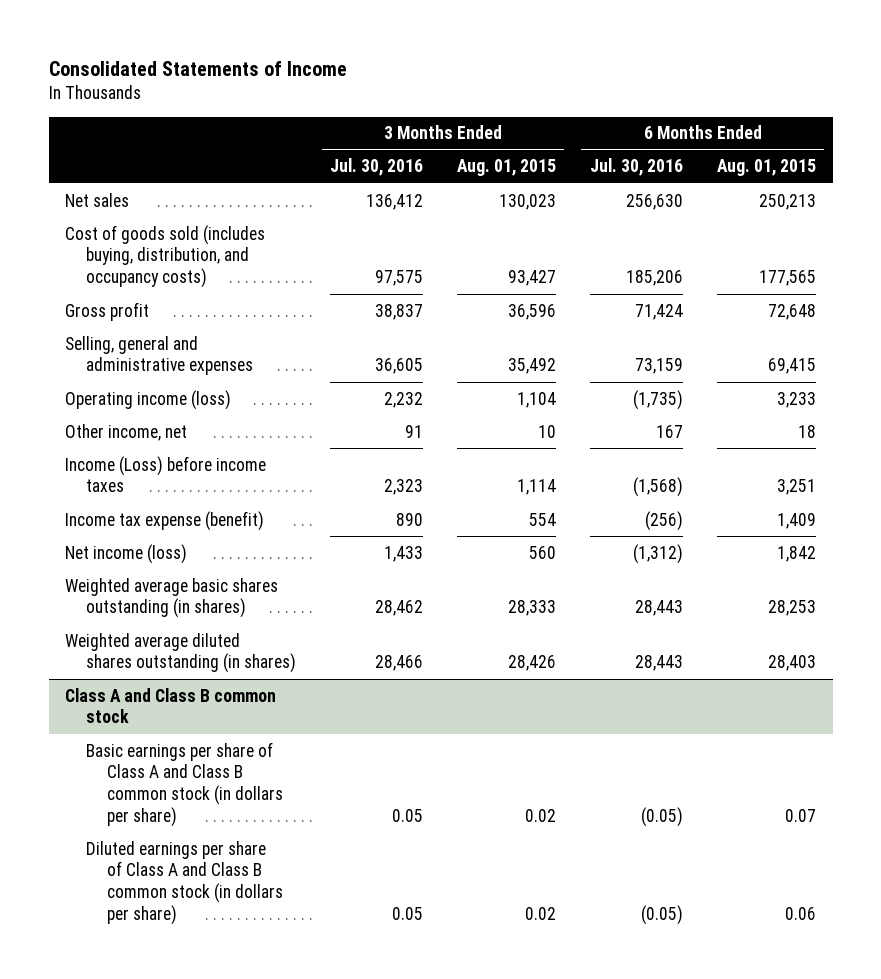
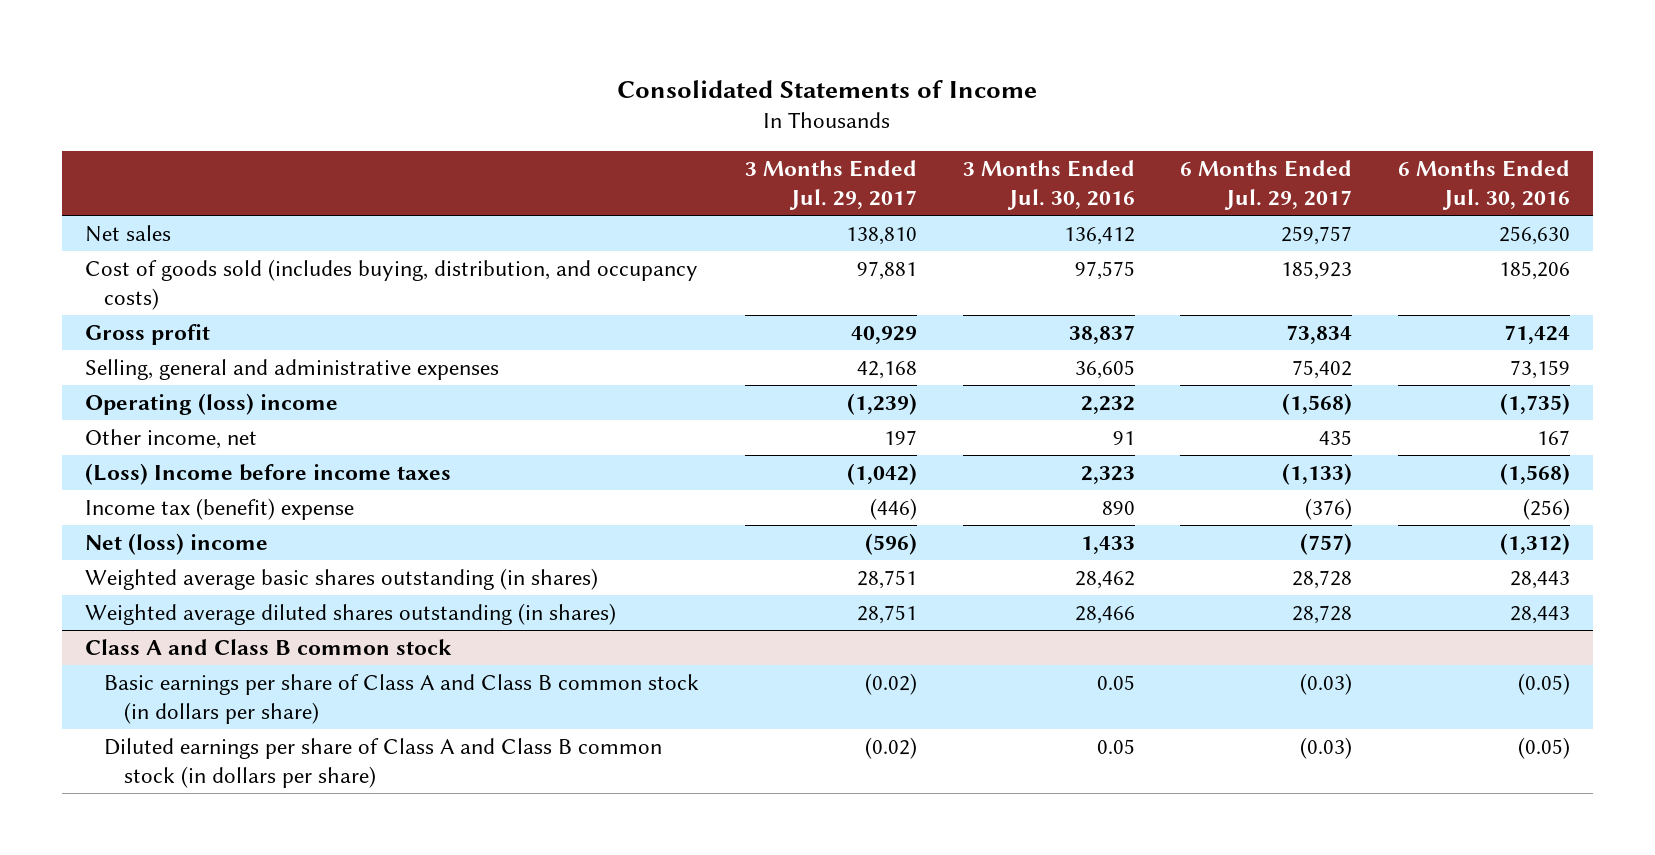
[456,159,556,177] Aug. 01, 2015 -> none
[716,159,816,177] Aug. 01, 2015 -> none
none -> [745,160,918,210] 3 Months Ended Jul. 29, 2017
none -> [1180,160,1353,210] 6 Months Ended Jul. 29, 2017
[65,389,232,410] Operating income (loss) -> [84,392,338,415] Operating (loss) income
[65,455,267,493] Income (Loss) before income taxes -> [84,462,451,485] (Loss) Income before income taxes
[65,510,265,531] Income tax expense (benefit) -> [84,497,354,520] Income tax (benefit) expense
[65,543,188,564] Net income (loss) -> [84,532,268,555] Net (loss) income

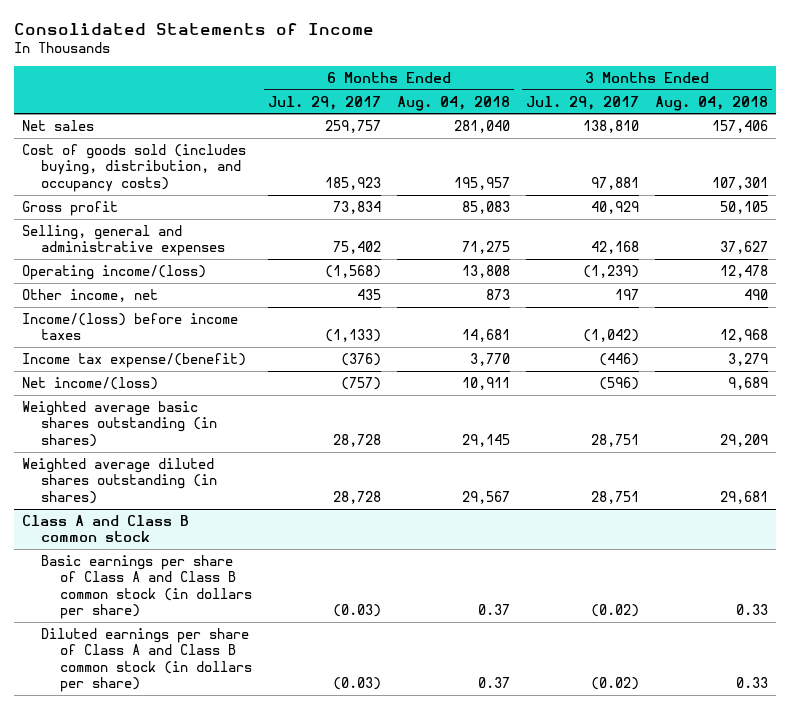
[962,160,1135,210] 3 Months Ended Jul. 30, 2016 -> none
[1397,160,1570,210] 6 Months Ended Jul. 30, 2016 -> none
none -> [397,95,511,111] Aug. 04, 2018
none -> [654,95,768,111] Aug. 04, 2018
[84,392,338,415] Operating (loss) income -> [21,264,206,280] Operating income/(loss)
[84,462,451,485] (Loss) Income before income taxes -> [21,312,238,341] Income/(loss) before income taxes
[84,497,354,520] Income tax (benefit) expense -> [21,352,246,368] Income tax expense/(benefit)
[84,532,268,555] Net (loss) income -> [21,376,158,390] Net income/(loss)

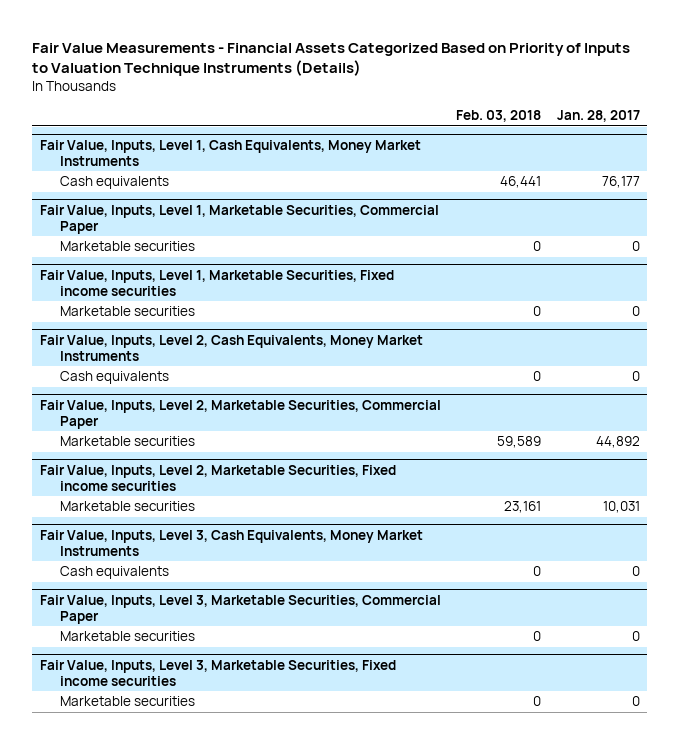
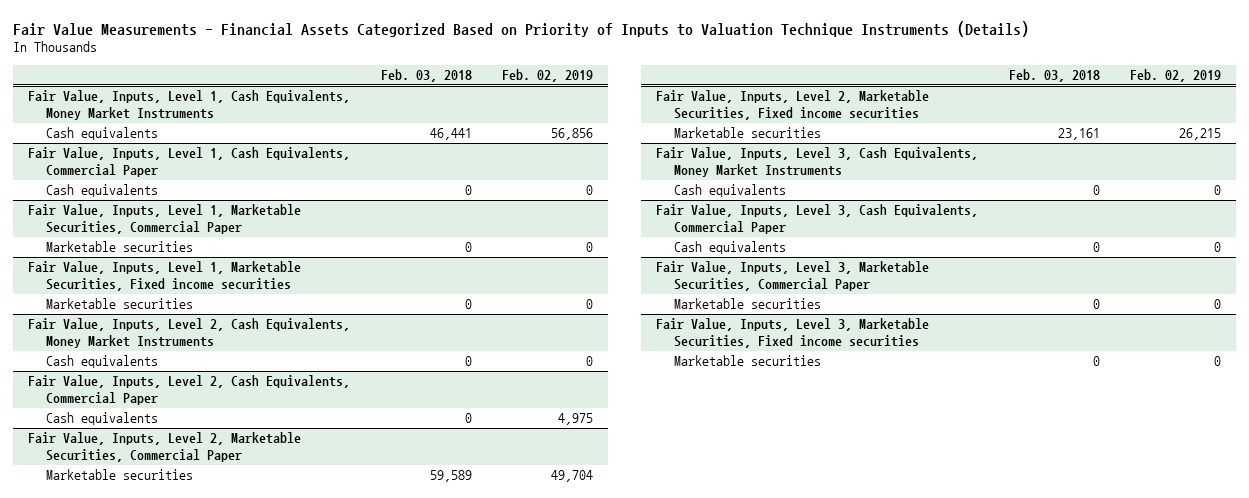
[556,109,640,122] Jan. 28, 2017 -> none
none -> [501,68,593,82] Feb. 02, 2019
none -> [28,147,351,177] Fair Value, Inputs, Level 1, Cash Equivalents, Commercial Paper
none -> [45,184,158,198] Cash equivalents
none -> [28,375,351,405] Fair Value, Inputs, Level 2, Cash Equivalents, Commercial Paper
none -> [45,412,158,426] Cash equivalents
none -> [656,204,979,234] Fair Value, Inputs, Level 3, Cash Equivalents, Commercial Paper
none -> [673,241,786,255] Cash equivalents

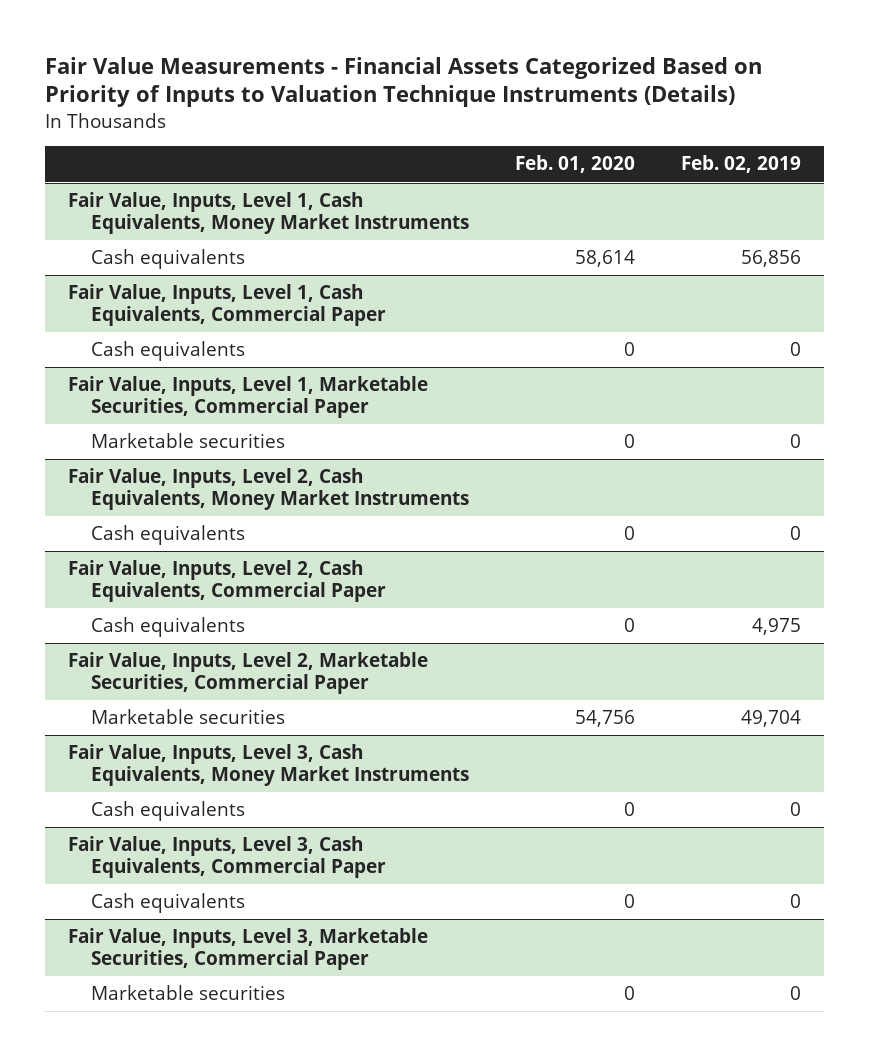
[380,68,472,82] Feb. 03, 2018 -> none
none -> [514,155,635,174] Feb. 01, 2020
[28,261,302,291] Fair Value, Inputs, Level 1, Marketable Securities, Fixed income securities -> none
[45,298,193,310] Marketable securities -> none
[656,90,930,120] Fair Value, Inputs, Level 2, Marketable Securities, Fixed income securities -> none
[673,127,821,139] Marketable securities -> none
[656,318,930,348] Fair Value, Inputs, Level 3, Marketable Securities, Fixed income securities -> none
[673,355,821,367] Marketable securities -> none

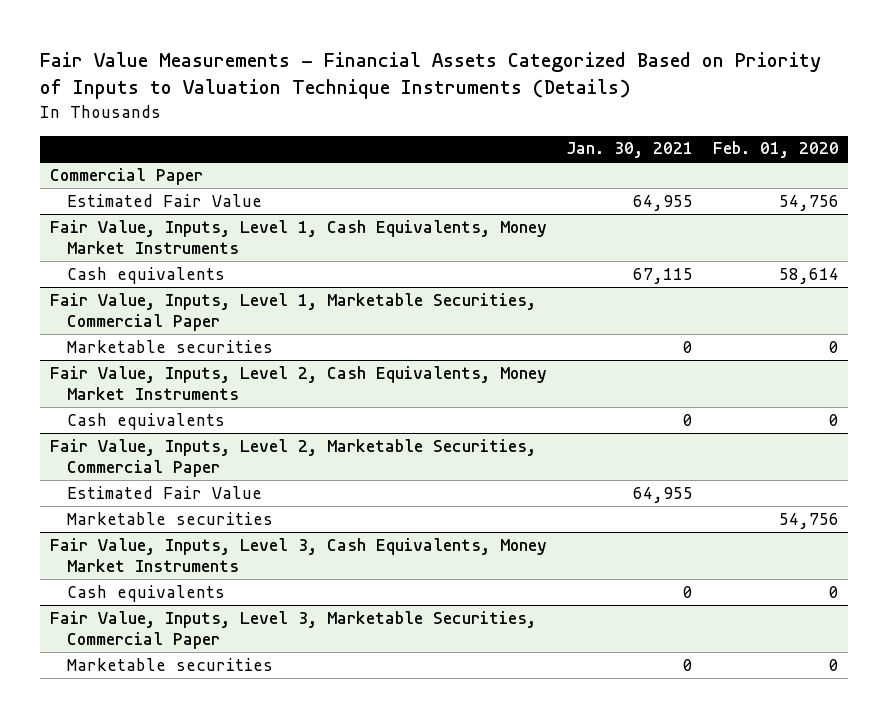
[681,155,802,174] Feb. 02, 2019 -> none
none -> [566,142,694,159] Jan. 30, 2021
none -> [49,167,203,185] Commercial Paper
none -> [66,193,262,207] Estimated Fair Value
[67,284,386,326] Fair Value, Inputs, Level 1, Cash Equivalents, Commercial Paper -> none
[90,341,245,362] Cash equivalents -> none
[67,560,386,602] Fair Value, Inputs, Level 2, Cash Equivalents, Commercial Paper -> none
[90,617,245,638] Cash equivalents -> none
none -> [66,485,262,499] Estimated Fair Value
[67,836,386,878] Fair Value, Inputs, Level 3, Cash Equivalents, Commercial Paper -> none
[90,893,245,914] Cash equivalents -> none

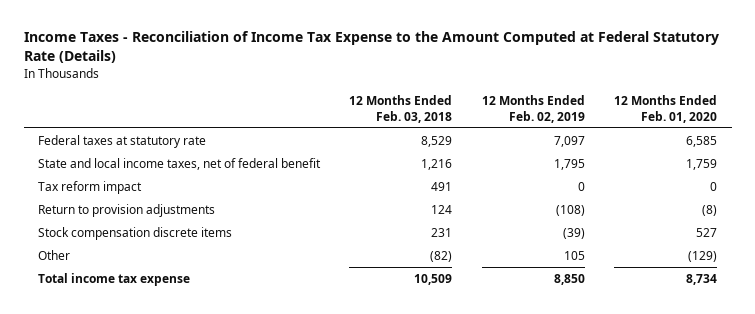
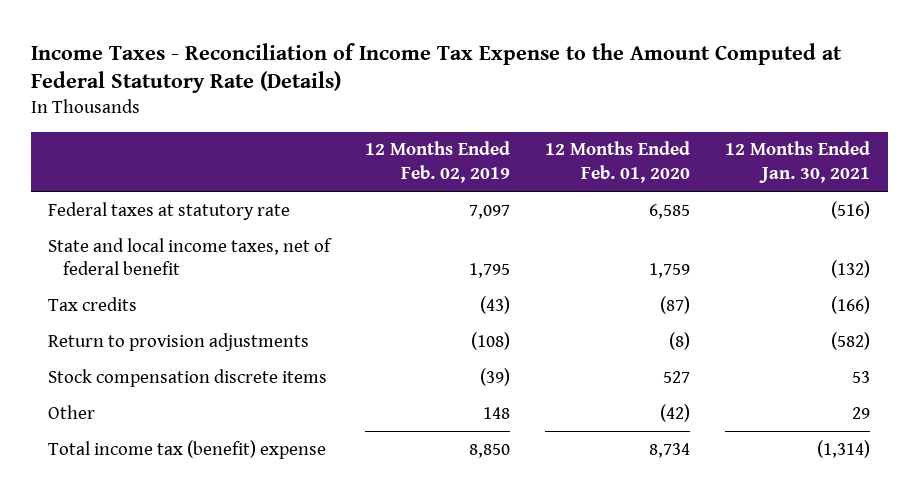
[349,95,453,123] 12 Months Ended Feb. 03, 2018 -> none
none -> [725,141,871,183] 12 Months Ended Jan. 30, 2021
[38,180,143,194] Tax reform impact -> none
none -> [48,296,138,311] Tax credits
[563,250,585,260] 105 -> [483,406,511,419] 148
[687,250,717,262] (129) -> [660,403,691,422] (42)
[38,272,191,286] Total income tax expense -> [48,439,327,459] Total income tax (benefit) expense

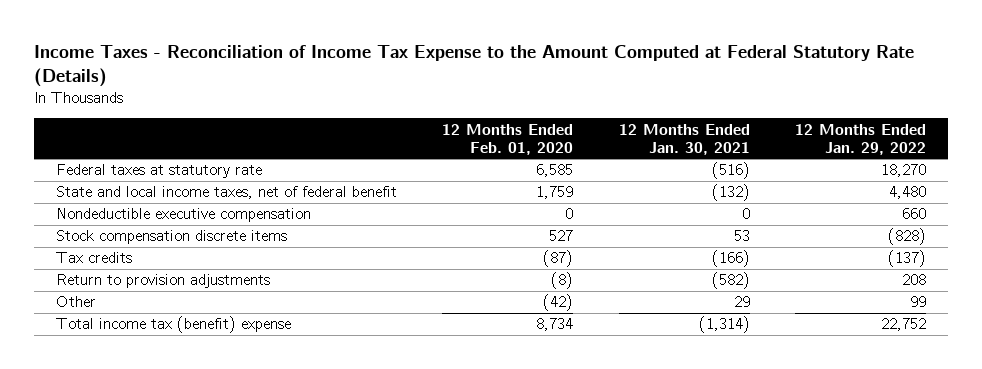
[365,141,511,183] 12 Months Ended Feb. 02, 2019 -> none
none -> [794,123,926,155] 12 Months Ended Jan. 29, 2022
none -> [56,208,312,223] Nondeductible executive compensation
[48,368,328,387] Stock compensation discrete items -> [56,230,288,245] Stock compensation discrete items

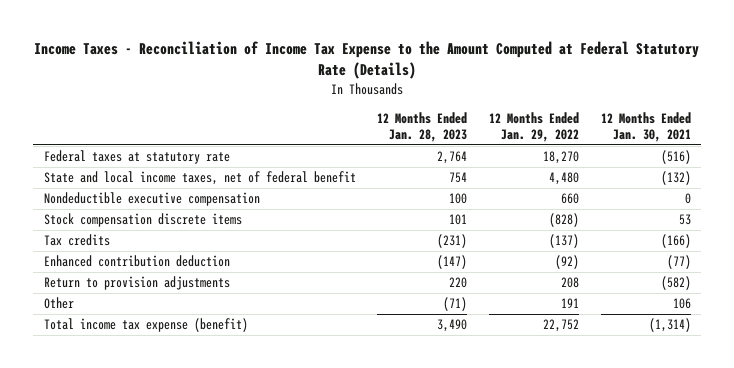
[442,123,574,155] 12 Months Ended Feb. 01, 2020 -> none
none -> [377,111,468,142] 12 Months Ended Jan. 28, 2023
none -> [43,255,230,268] Enhanced contribution deduction
[733,296,750,308] 29 -> [672,298,691,310] 106
[909,296,926,308] 99 -> [560,298,579,309] 191
[56,316,292,334] Total income tax (benefit) expense -> [43,318,248,333] Total income tax expense (benefit)

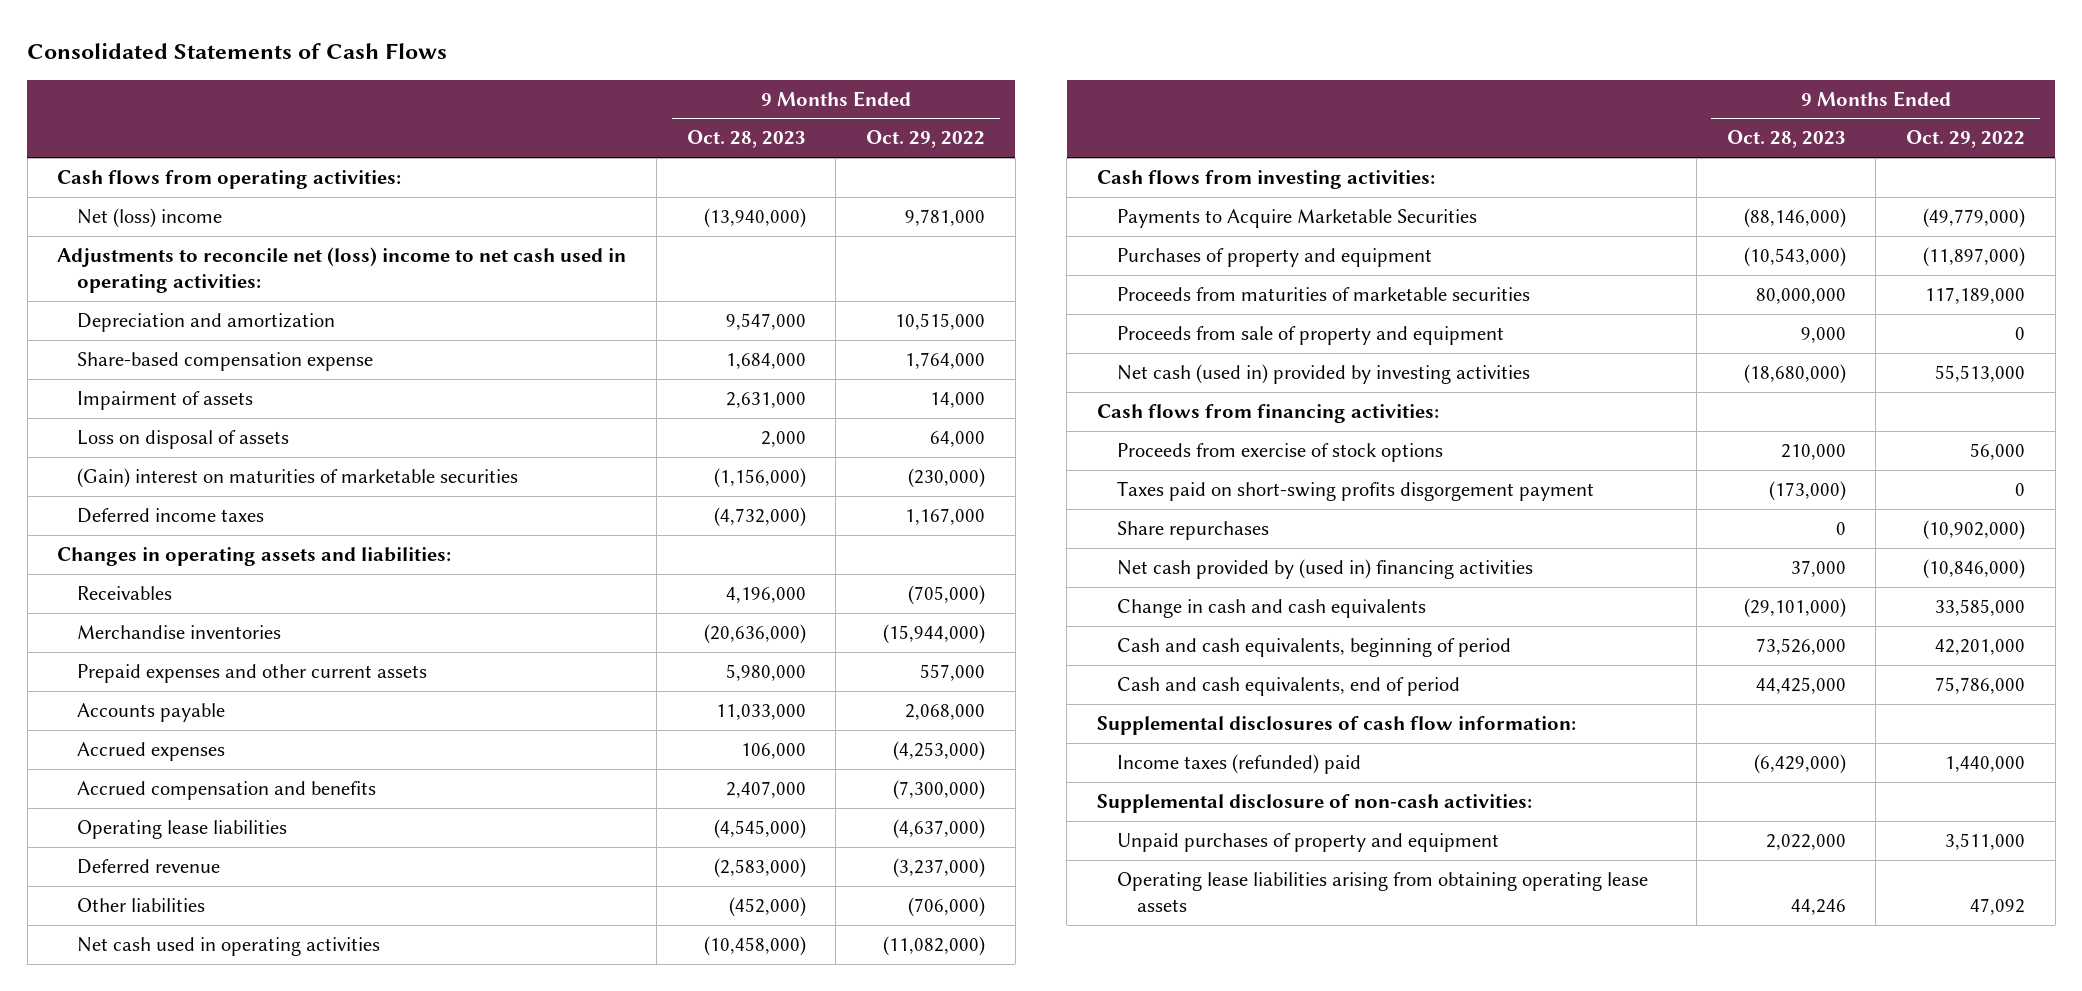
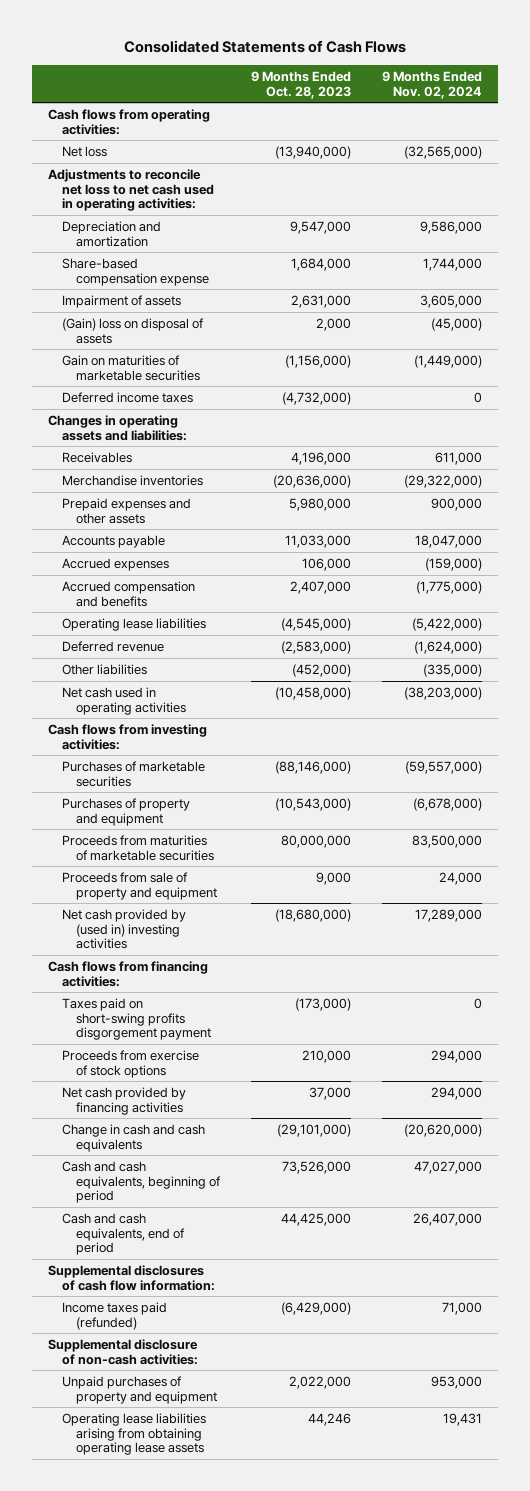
[866,130,986,149] Oct. 29, 2022 -> none
none -> [382,70,483,99] 9 Months Ended Nov. 02, 2024
[77,208,223,229] Net (loss) income -> [61,145,107,157] Net loss
[57,247,627,293] Adjustments to reconcile net (loss) income to net cash used in operating activities: -> [47,168,214,212] Adjustments to reconcile net loss to net cash used in operating activities:
[77,430,290,450] Loss on disposal of assets -> [61,317,204,344] (Gain) loss on disposal of assets
[77,468,519,489] (Gain) interest on maturities of marketable securities -> [61,354,200,381] Gain on maturities of marketable securities
[77,664,428,684] Prepaid expenses and other current assets -> [61,497,191,524] Prepaid expenses and other assets
[1116,209,1477,229] Payments to Acquire Marketable Securities -> [61,760,205,787] Purchases of marketable securities
[1116,364,1530,385] Net cash (used in) provided by investing activities -> [61,908,186,950] Net cash provided by (used in) investing activities
[1116,521,1269,541] Share repurchases -> none
[1116,443,1443,463] Proceeds from exercise of stock options -> [61,1049,199,1078] Proceeds from exercise of stock options
[1116,559,1533,580] Net cash provided by (used in) financing activities -> [61,1086,186,1115] Net cash provided by financing activities
[1116,754,1361,775] Income taxes (refunded) paid -> [61,1301,167,1330] Income taxes paid (refunded)

